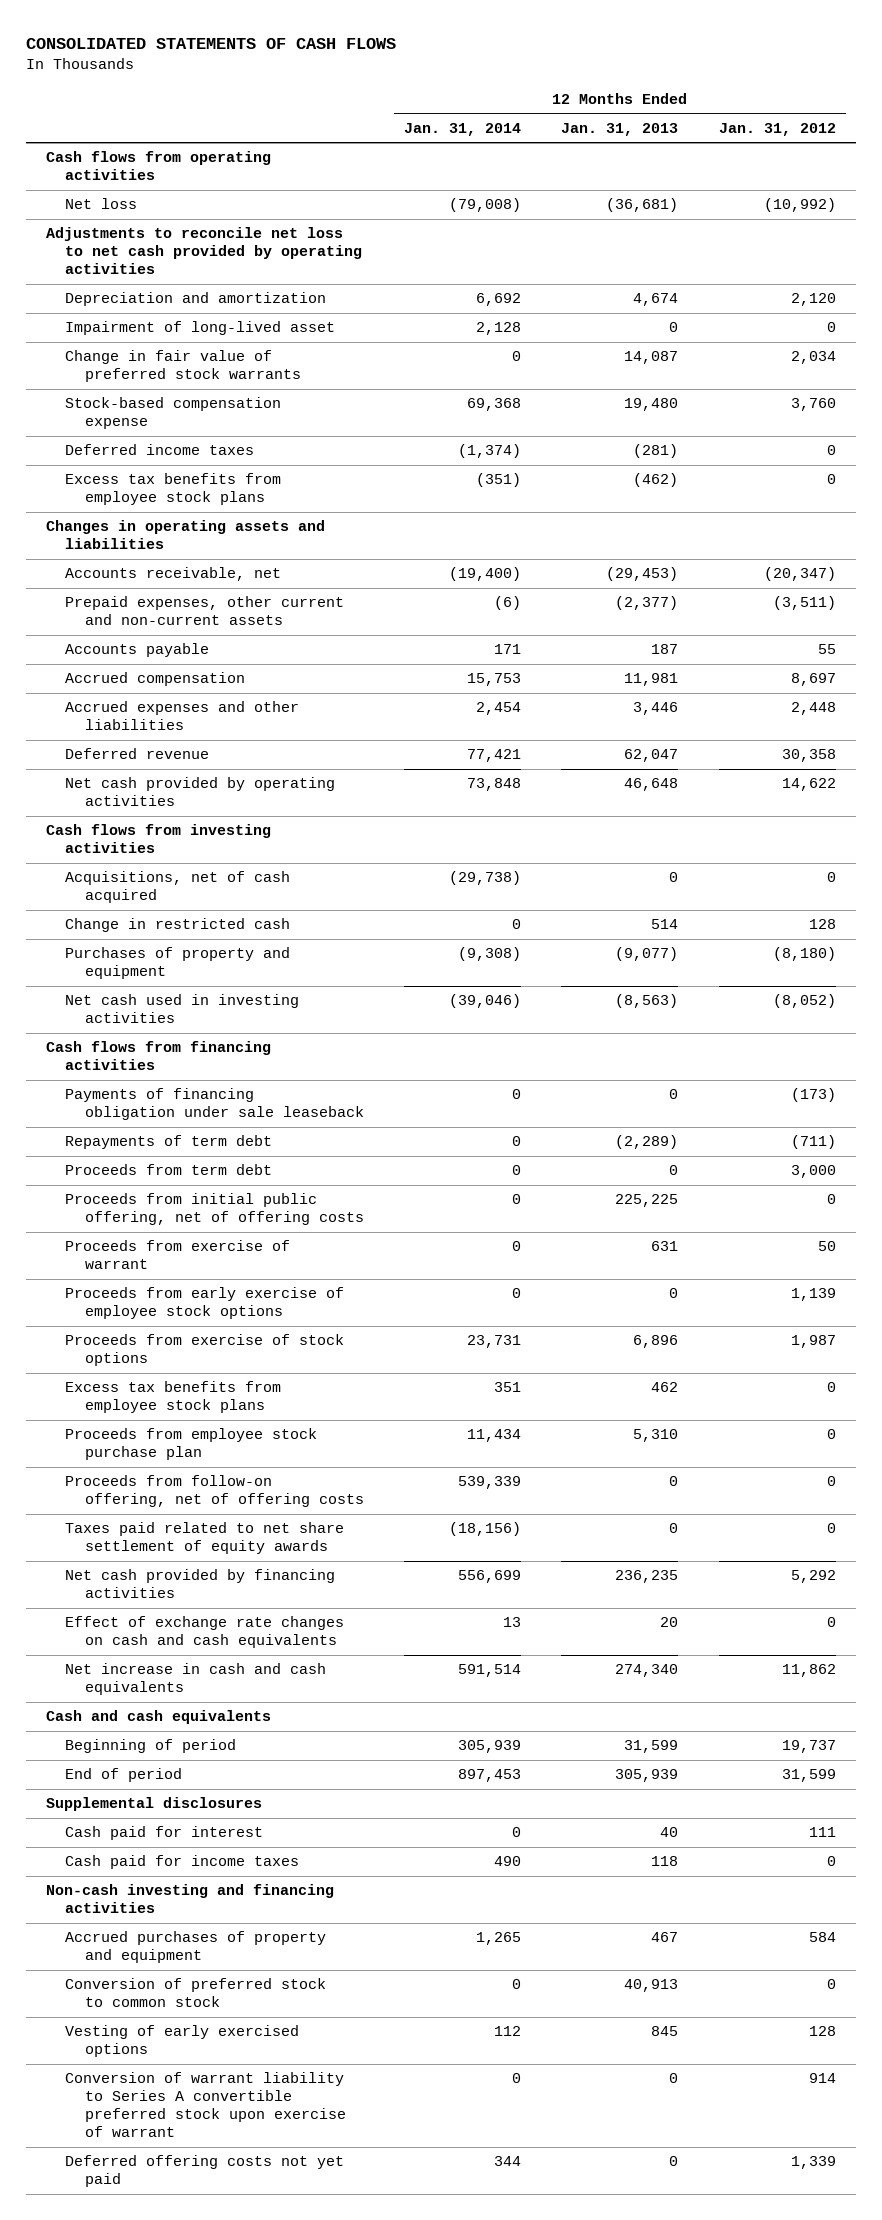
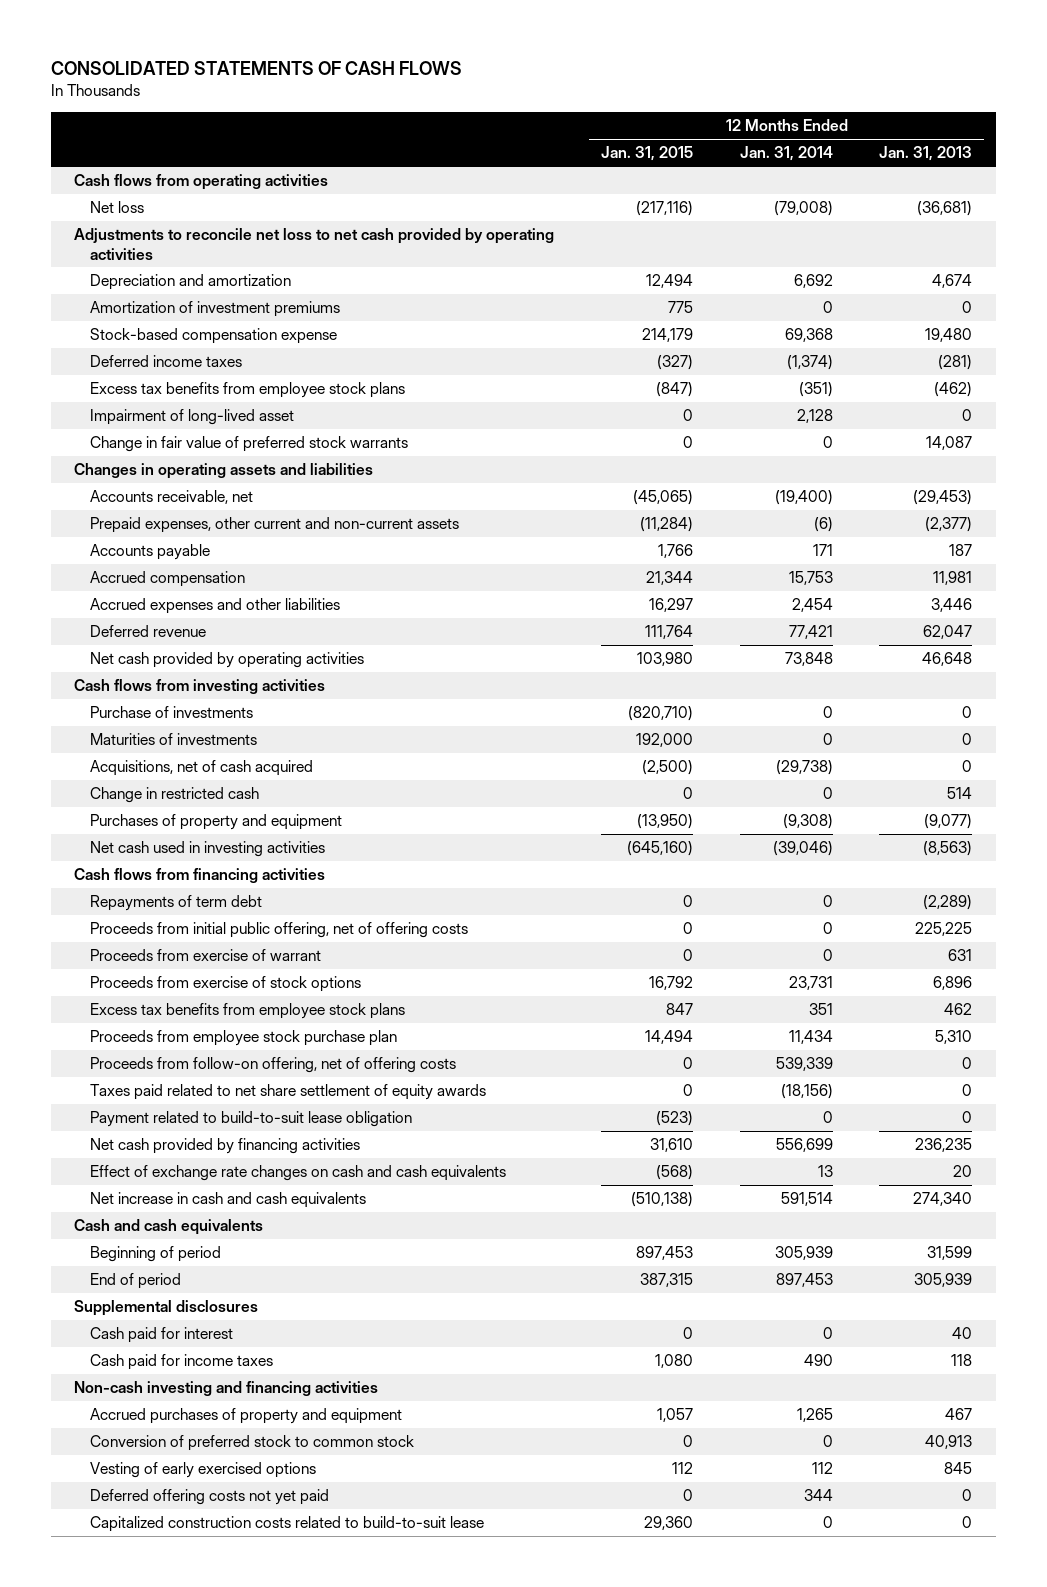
[718,122,836,136] Jan. 31, 2012 -> none
none -> [600,146,693,162] Jan. 31, 2015
none -> [89,301,340,318] Amortization of investment premiums
[65,321,336,336] Impairment of long-lived asset -> [89,409,294,426] Impairment of long-lived asset
[65,350,301,383] Change in fair value of preferred stock warrants -> [89,436,408,453] Change in fair value of preferred stock warrants
none -> [89,706,253,719] Purchase of investments
none -> [89,733,257,746] Maturities of investments
[65,1088,364,1121] Payments of financing obligation under sale leaseback -> none
[65,1164,273,1176] Proceeds from term debt -> none
[65,1287,345,1320] Proceeds from early exercise of employee stock options -> none
none -> [89,1111,412,1128] Payment related to build-to-suit lease obligation
[65,2072,346,2137] Conversion of warrant liability to Series A convertible preferred stock upon exercise of warrant -> none
none -> [89,1516,484,1533] Capitalized construction costs related to build-to-suit lease

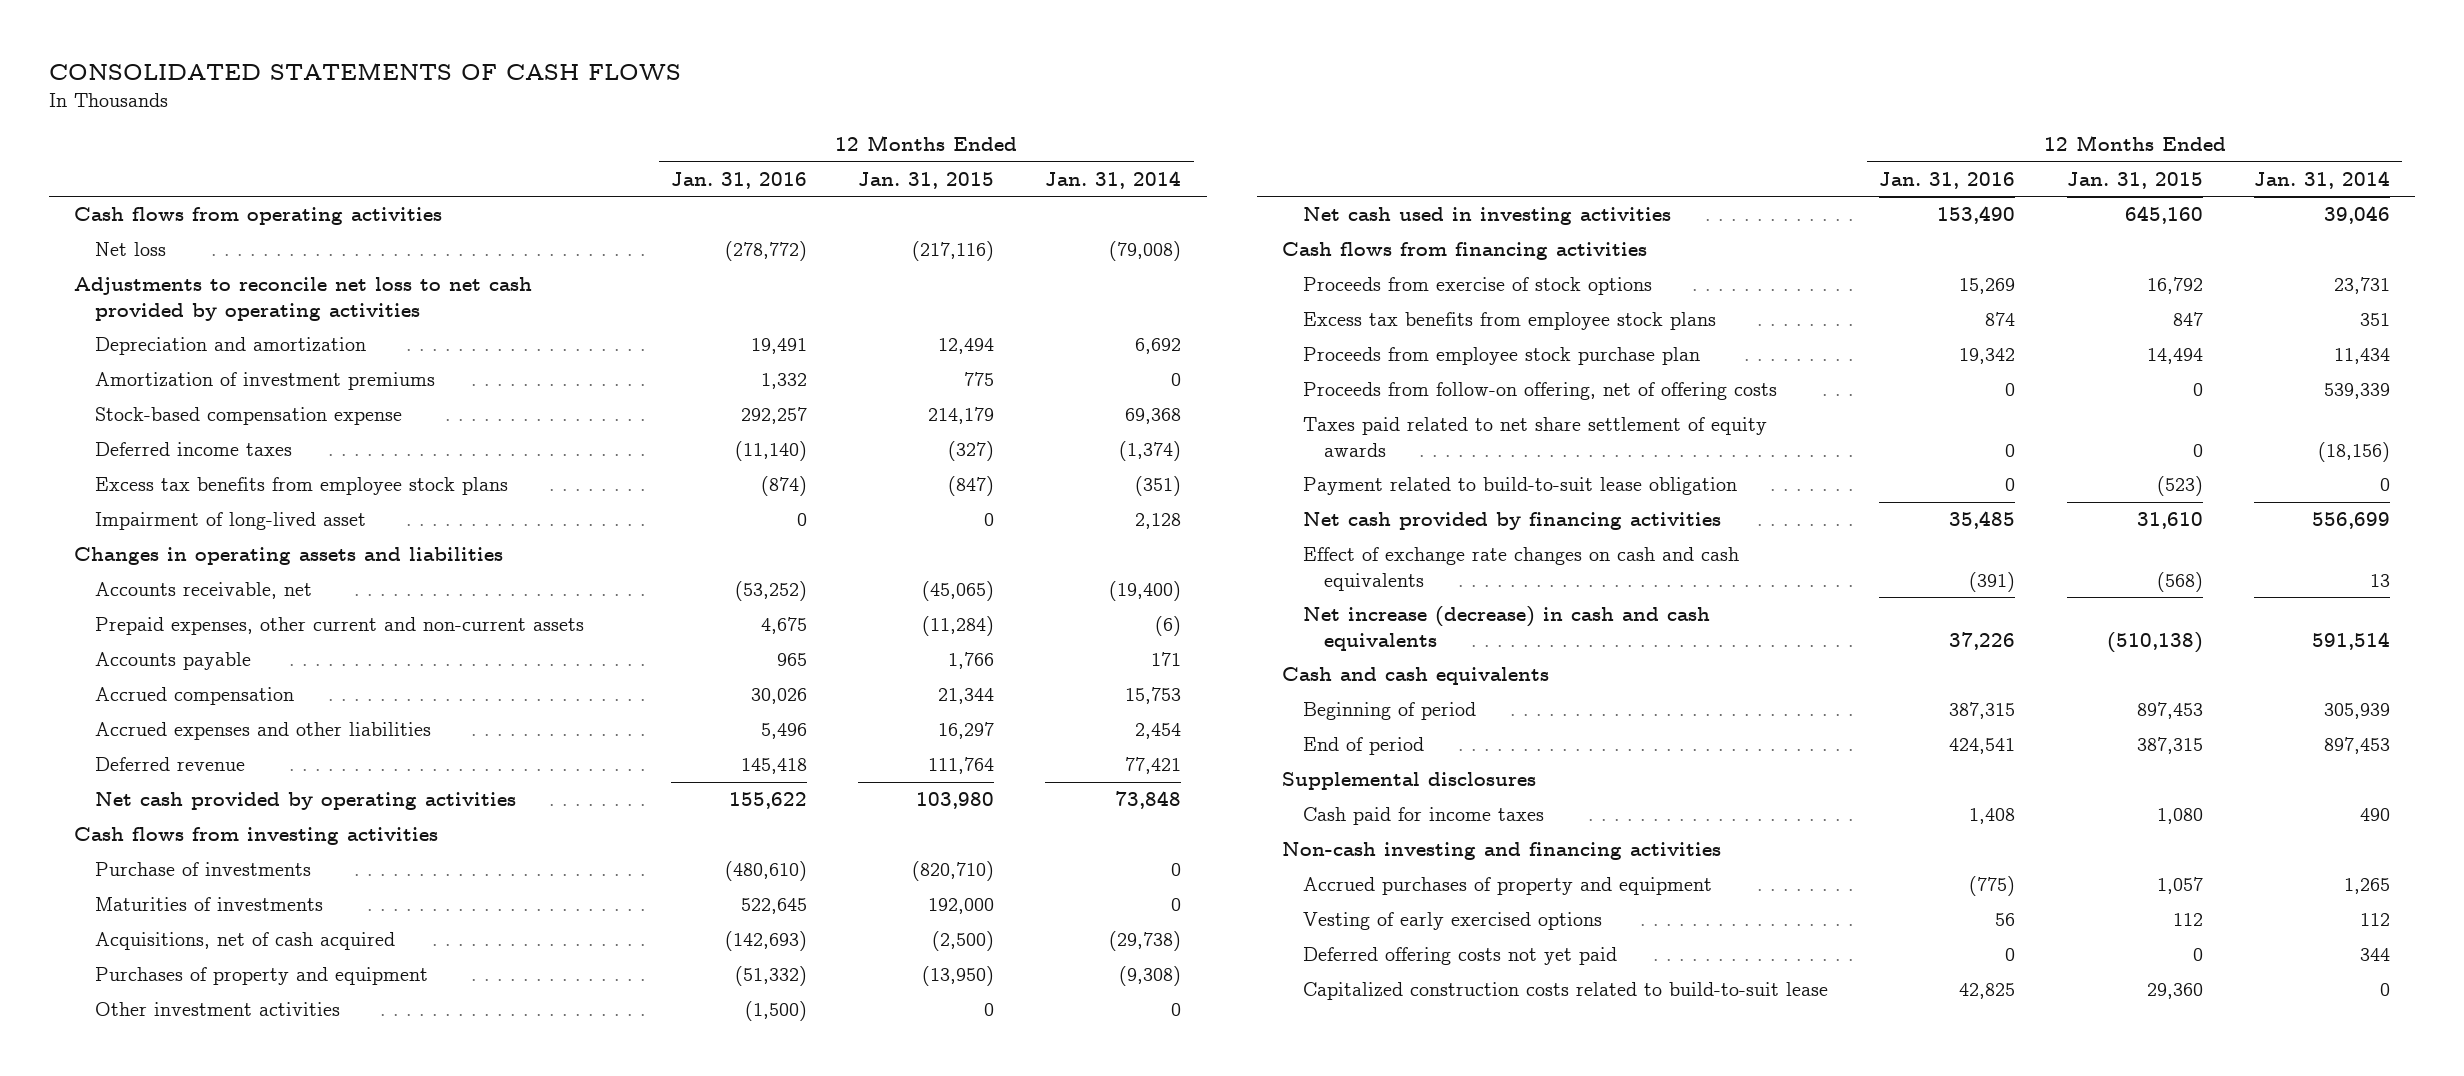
[879,146,973,162] Jan. 31, 2013 -> none
none -> [671,171,808,189] Jan. 31, 2016
[89,436,408,453] Change in fair value of preferred stock warrants -> none
[89,787,259,804] Change in restricted cash -> none
none -> [95,1002,341,1017] Other investment activities
[626,841,693,857] (645,160) -> [2124,206,2203,225] 645,160
[772,841,833,857] (39,046) -> [2323,206,2390,225] 39,046
[89,895,262,912] Repayments of term debt -> none
[89,922,468,939] Proceeds from initial public offering, net of offering costs -> none
[89,949,321,962] Proceeds from exercise of warrant -> none
[89,1192,366,1209] Net increase in cash and cash equivalents -> [1303,606,1711,651] Net increase (decrease) in cash and cash equivalents
[89,1327,233,1344] Cash paid for interest -> none
[89,1435,414,1452] Conversion of preferred stock to common stock -> none

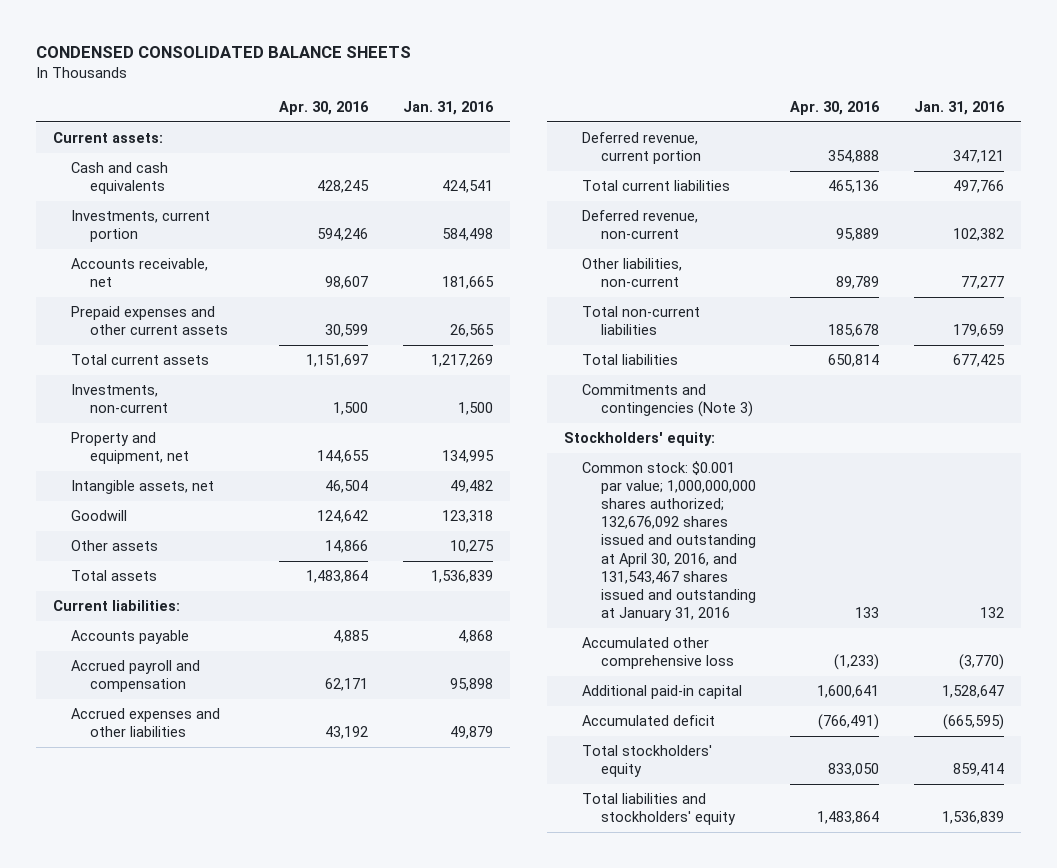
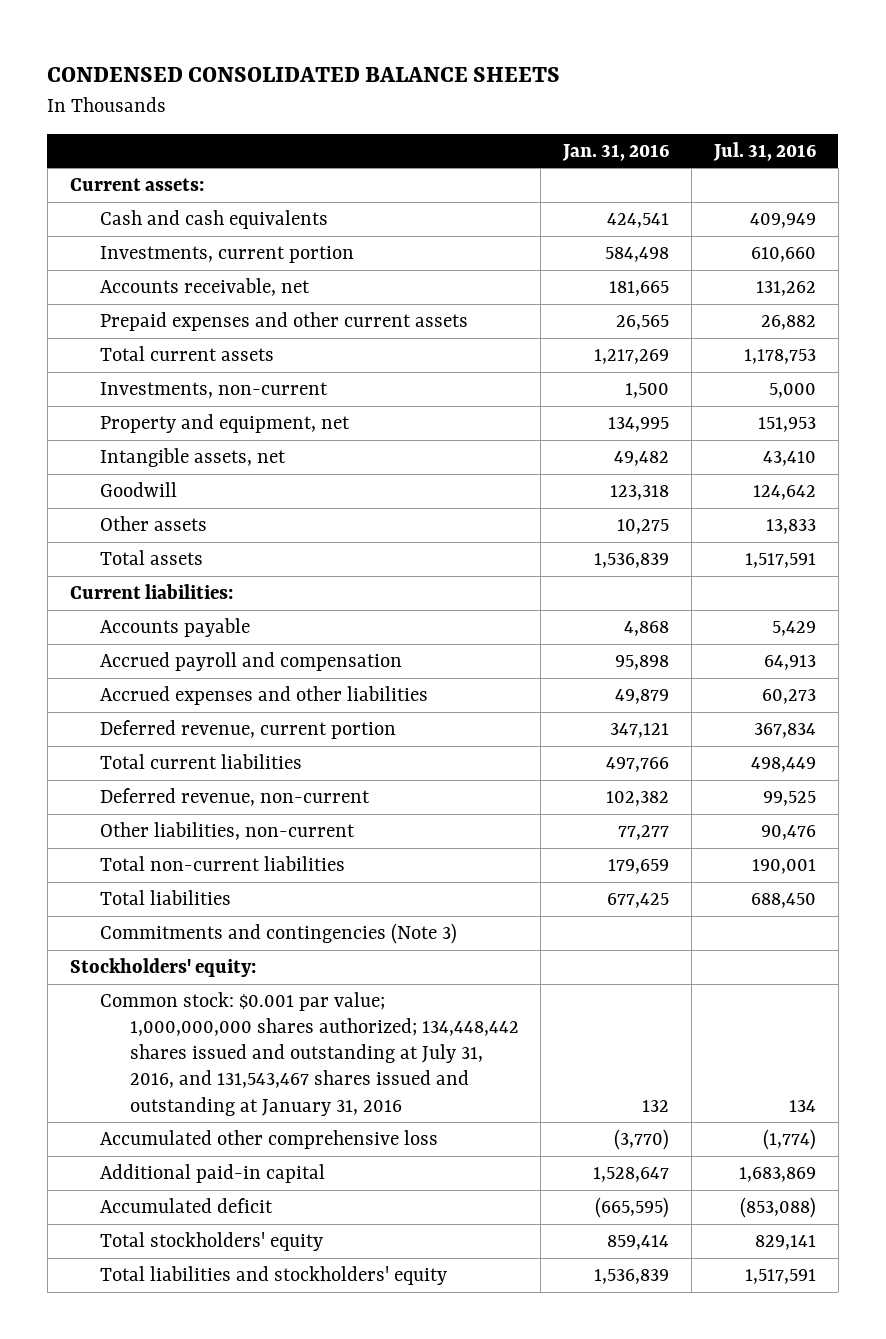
[279,101,370,116] Apr. 30, 2016 -> none
none -> [712,141,816,161] Jul. 31, 2016
[582,460,756,621] Common stock: $0.001 par value; 1,000,000,000 shares authorized; 132,676,092 shares issued and outstanding at April 30, 2016, and 131,543,467 shares issued and outstanding at January 31, 2016 -> [99,992,519,1116] Common stock: $0.001 par value; 1,000,000,000 shares authorized; 134,448,442 shares issued and outstanding at July 31, 2016, and 131,543,467 shares issued and outstanding at January 31, 2016

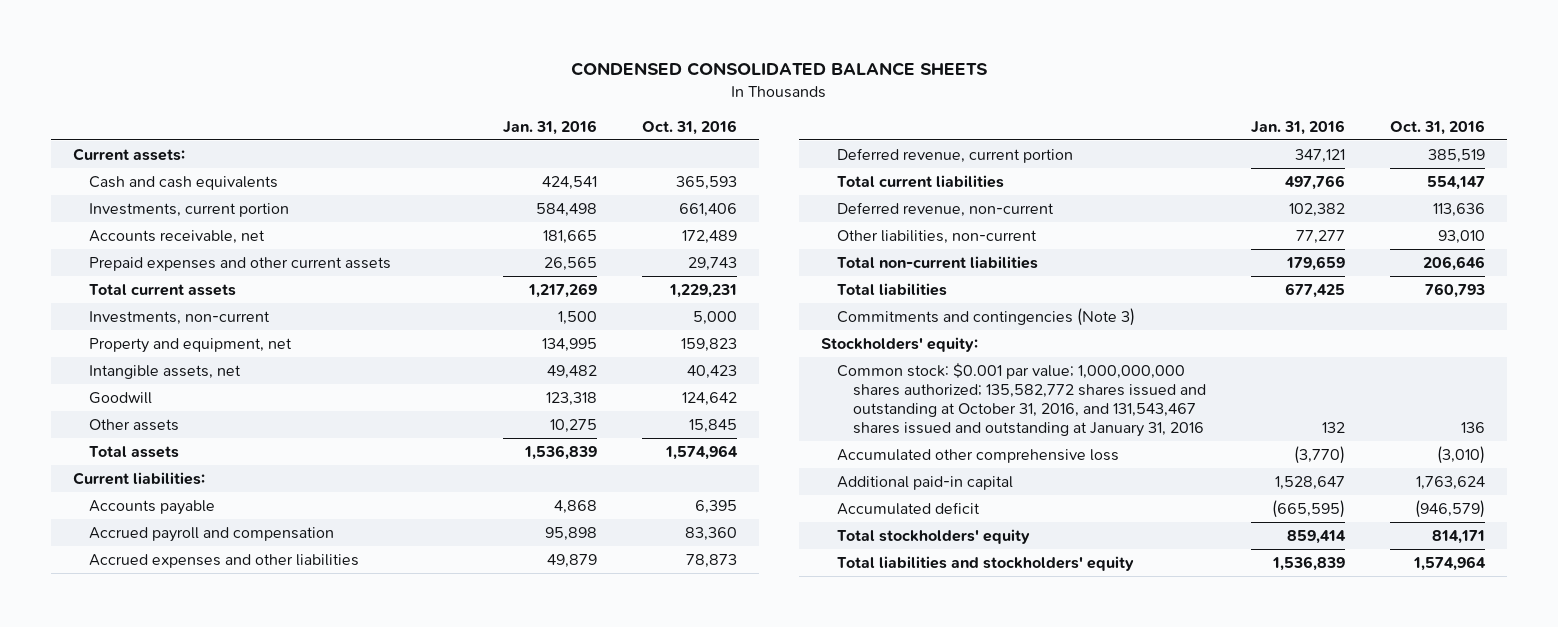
[712,141,816,161] Jul. 31, 2016 -> none
none -> [641,119,737,135] Oct. 31, 2016
[99,992,519,1116] Common stock: $0.001 par value; 1,000,000,000 shares authorized; 134,448,442 shares issued and outstanding at July 31, 2016, and 131,543,467 shares issued and outstanding at January 31, 2016 -> [837,363,1207,438] Common stock: $0.001 par value; 1,000,000,000 shares authorized; 135,582,772 shares issued and outstanding at October 31, 2016, and 131,543,467 shares issued and outstanding at January 31, 2016

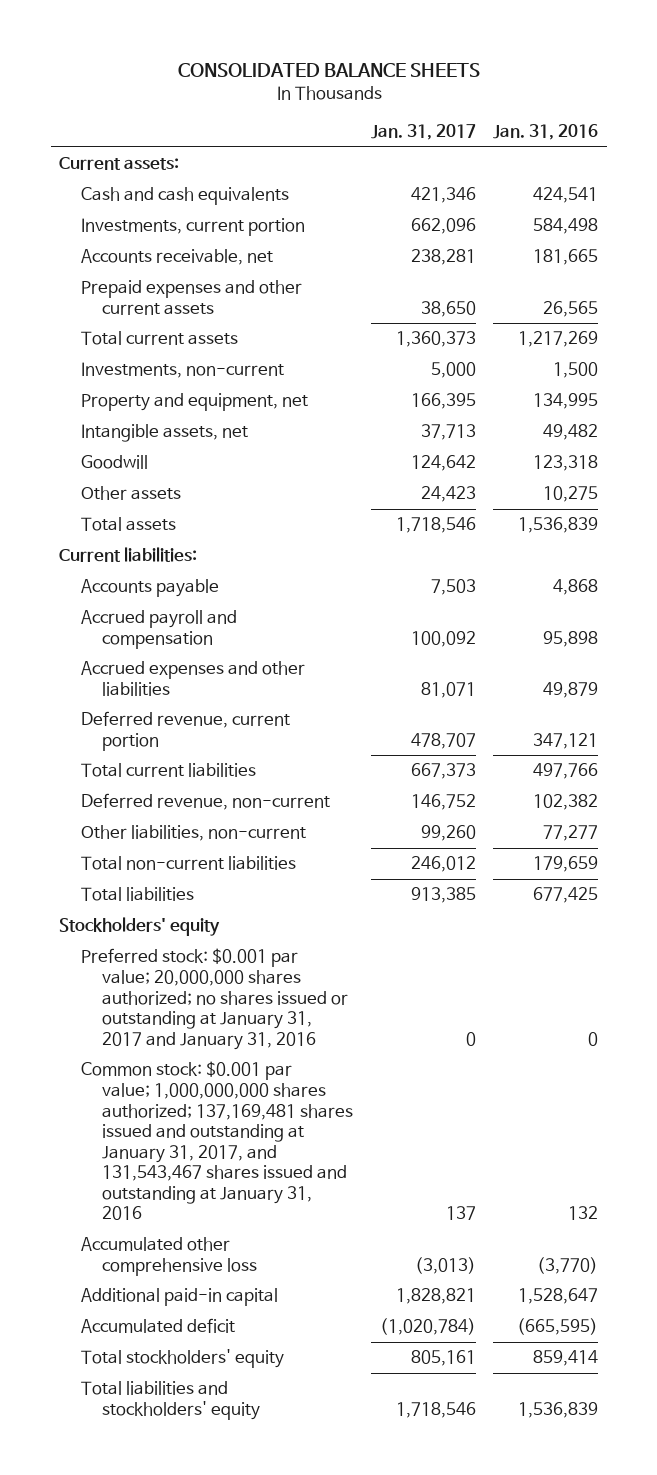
[570,62,988,77] CONDENSED CONSOLIDATED BALANCE SHEETS -> [177,62,480,77] CONSOLIDATED BALANCE SHEETS
[641,119,737,135] Oct. 31, 2016 -> none
none -> [370,124,476,141] Jan. 31, 2017
[837,308,1136,327] Commitments and contingencies (Note 3) -> none
[821,337,979,353] Stockholders' equity: -> [59,917,221,937] Stockholders' equity
none -> [80,948,349,1050] Preferred stock: $0.001 par value; 20,000,000 shares authorized; no shares issued or outstanding at January 31, 2017 and January 31, 2016
[837,363,1207,438] Common stock: $0.001 par value; 1,000,000,000 shares authorized; 135,582,772 shares issued and outstanding at October 31, 2016, and 131,543,467 shares issued and outstanding at January 31, 2016 -> [80,1061,354,1221] Common stock: $0.001 par value; 1,000,000,000 shares authorized; 137,169,481 shares issued and outstanding at January 31, 2017, and 131,543,467 shares issued and outstanding at January 31, 2016

